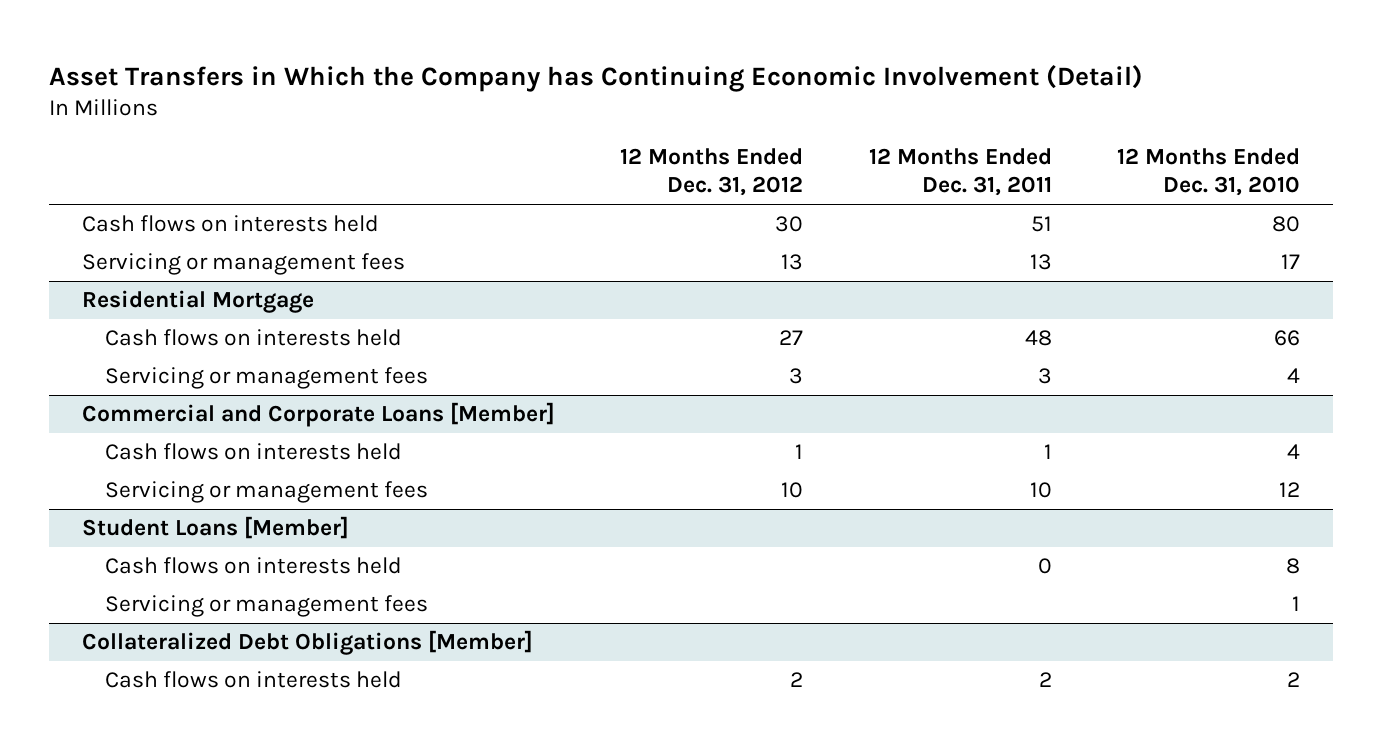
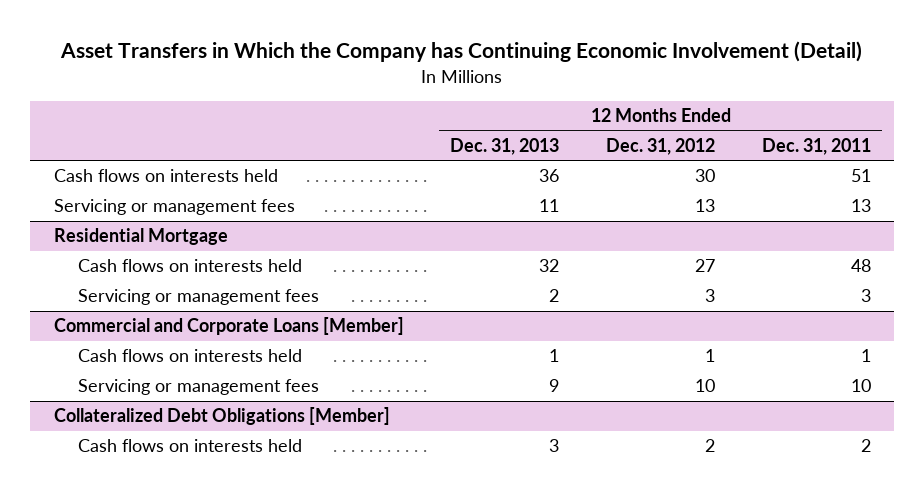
[1117,148,1301,197] 12 Months Ended Dec. 31, 2010 -> none
none -> [450,137,560,155] Dec. 31, 2013
[81,516,349,540] Student Loans [Member] -> none
[104,557,402,575] Cash flows on interests held -> none
[104,595,428,618] Servicing or management fees -> none

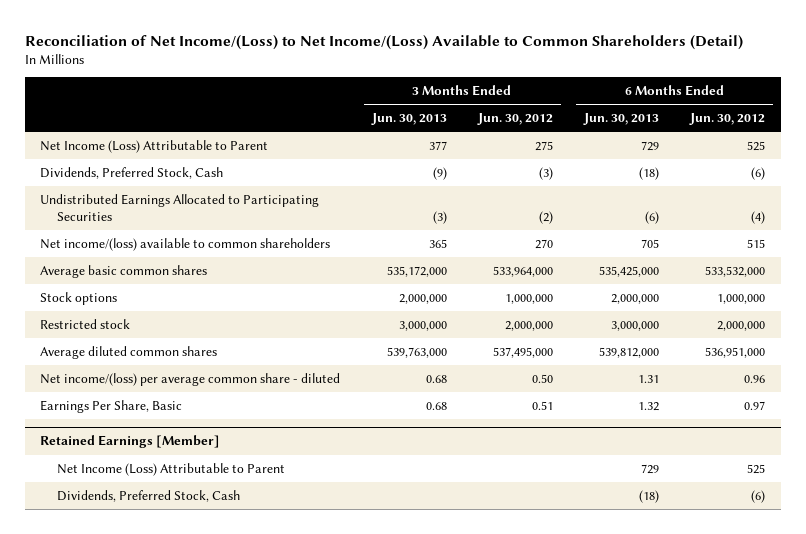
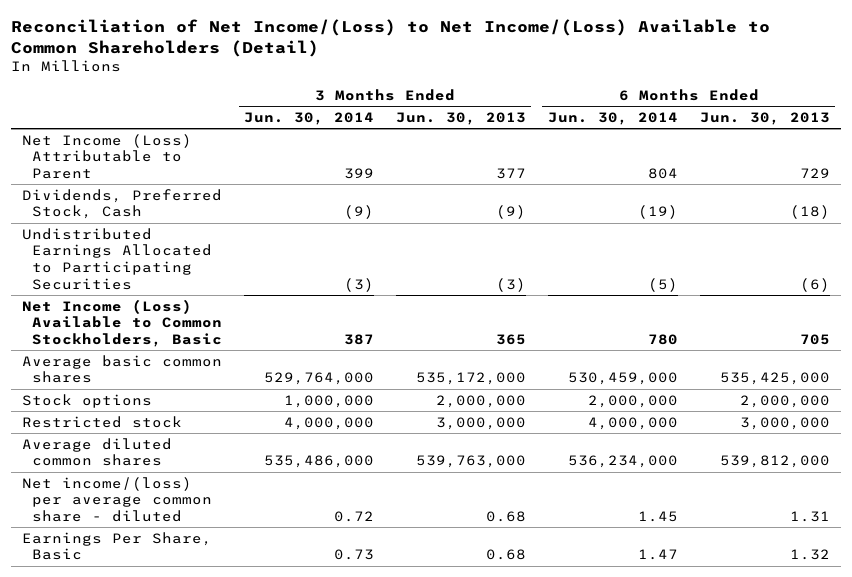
[476,113,553,126] Jun. 30, 2012 -> none
[689,113,766,126] Jun. 30, 2012 -> none
none -> [243,112,374,126] Jun. 30, 2014
none -> [547,112,678,126] Jun. 30, 2014
[40,237,331,251] Net income/(loss) available to common shareholders -> [22,298,223,348] Net Income (Loss) Available to Common Stockholders, Basic
[40,435,221,449] Retained Earnings [Member] -> none
[57,462,286,476] Net Income (Loss) Attributable to Parent -> none
[57,489,241,502] Dividends, Preferred Stock, Cash -> none

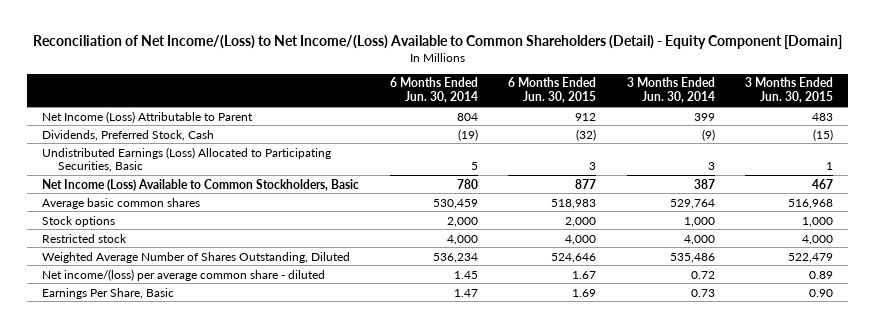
[11,18,771,57] Reconciliation of Net Income/(Loss) to Net Income/(Loss) Available to Common Shareholders (Detail) -> [32,34,842,49] Reconciliation of Net Income/(Loss) to Net Income/(Loss) Available to Common Shareholders (Detail) - Equity Component [Domain]
[395,112,526,126] Jun. 30, 2013 -> none
[699,112,830,126] Jun. 30, 2013 -> none
none -> [508,77,597,104] 6 Months Ended Jun. 30, 2015
none -> [745,77,834,104] 3 Months Ended Jun. 30, 2015
[22,227,213,290] Undistributed Earnings Allocated to Participating Securities -> [42,146,332,173] Undistributed Earnings (Loss) Allocated to Participating Securities, Basic
[343,277,374,292] (3) -> [707,162,715,171] 3
[647,277,678,292] (5) -> [470,162,478,171] 5
[263,372,374,386] 529,764,000 -> [669,198,715,209] 529,764
[567,372,678,386] 530,459,000 -> [432,198,478,209] 530,459
[283,394,374,408] 1,000,000 -> [683,216,715,227] 1,000
[587,394,678,408] 2,000,000 -> [446,216,478,227] 2,000
[283,416,374,430] 4,000,000 -> [683,234,715,245] 4,000
[587,416,678,430] 4,000,000 -> [446,234,478,245] 4,000
[22,437,173,467] Average diluted common shares -> [42,251,351,263] Weighted Average Number of Shares Outstanding, Diluted
[263,455,374,469] 535,486,000 -> [669,252,715,263] 535,486
[567,455,678,469] 536,234,000 -> [432,252,478,263] 536,234

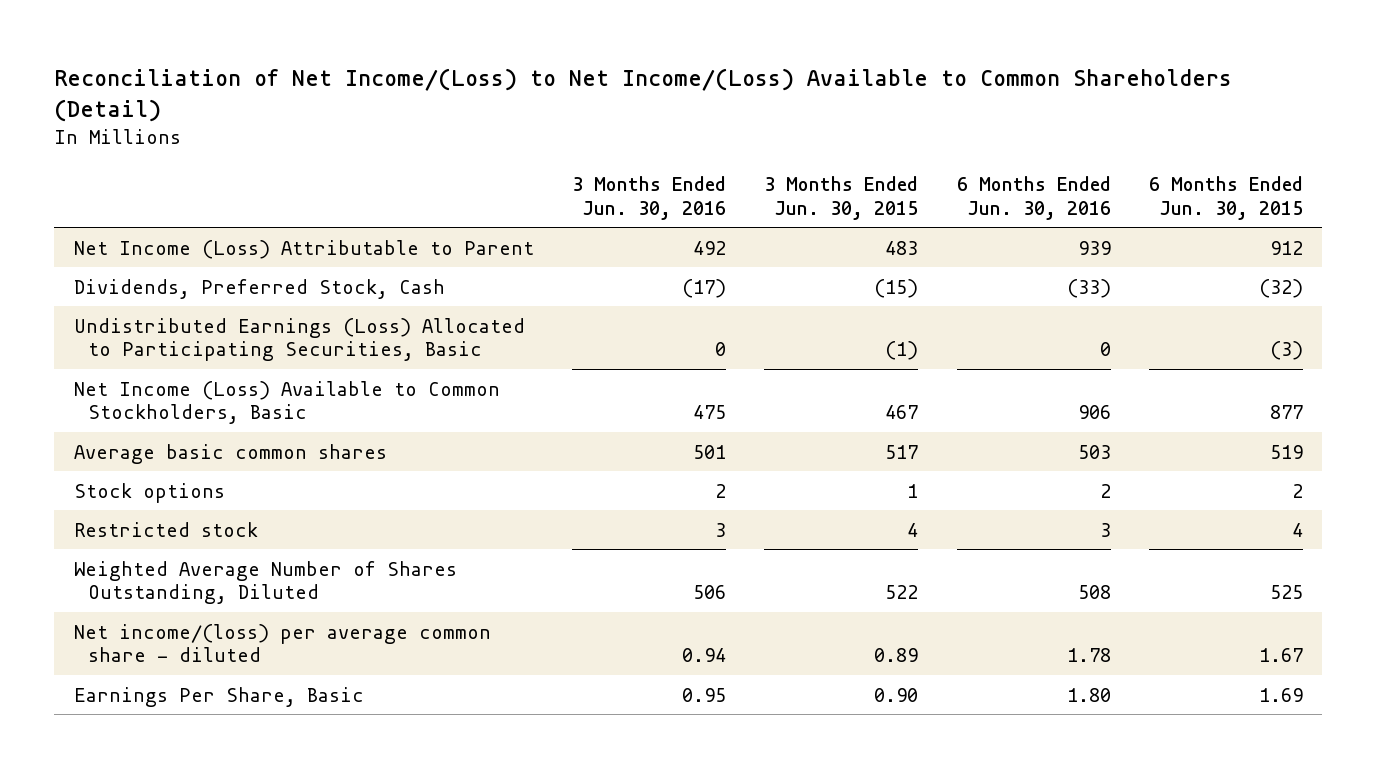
[32,34,842,49] Reconciliation of Net Income/(Loss) to Net Income/(Loss) Available to Common Shareholders (Detail) - Equity Component [Domain] -> [54,67,1233,122] Reconciliation of Net Income/(Loss) to Net Income/(Loss) Available to Common Shareholders (Detail)
[389,77,478,104] 6 Months Ended Jun. 30, 2014 -> none
[626,77,715,104] 3 Months Ended Jun. 30, 2014 -> none
none -> [572,175,727,220] 3 Months Ended Jun. 30, 2016
none -> [956,175,1111,220] 6 Months Ended Jun. 30, 2016
[589,162,597,171] 3 -> [1270,341,1304,361] (3)
[826,162,834,171] 1 -> [885,341,919,361] (1)
[551,198,597,209] 518,983 -> [1270,444,1304,459] 519
[788,198,834,209] 516,968 -> [885,444,919,459] 517
[565,216,597,227] 2,000 -> [1292,483,1304,498] 2
[802,216,834,227] 1,000 -> [907,483,919,498] 1
[565,234,597,245] 4,000 -> [1292,522,1304,537] 4
[802,234,834,245] 4,000 -> [907,522,919,537] 4
[551,252,597,263] 524,646 -> [1270,585,1304,600] 525
[788,252,834,263] 522,479 -> [885,585,919,600] 522

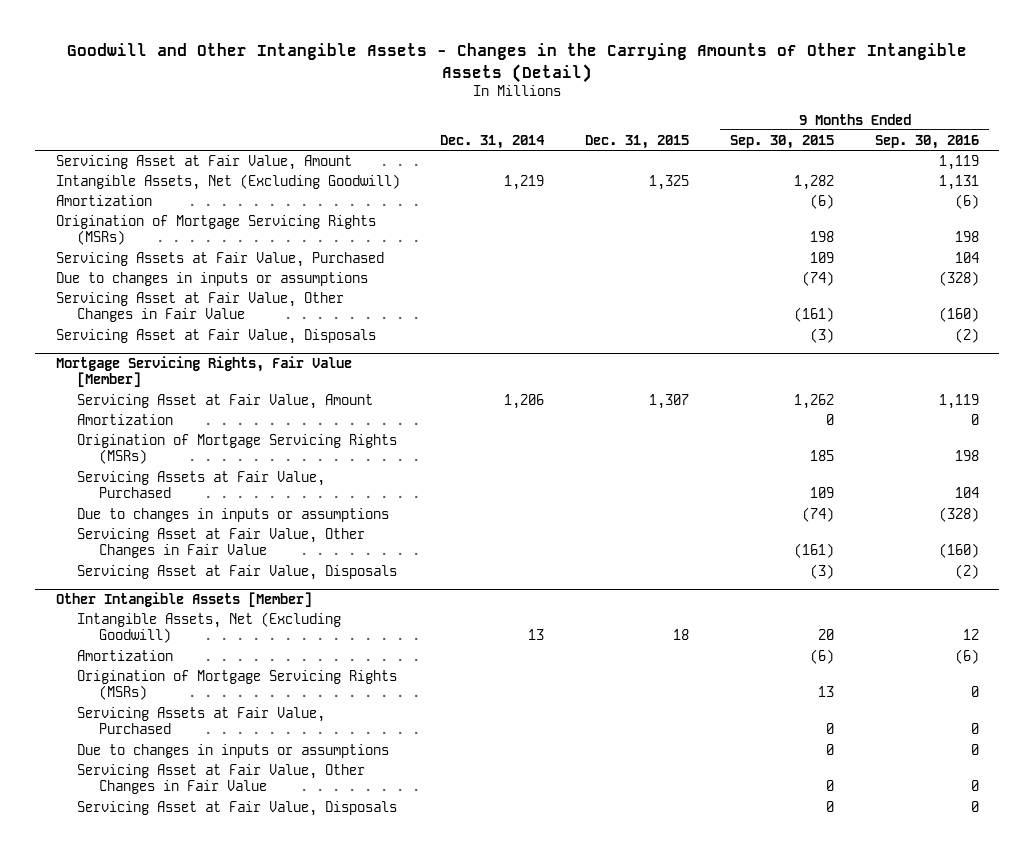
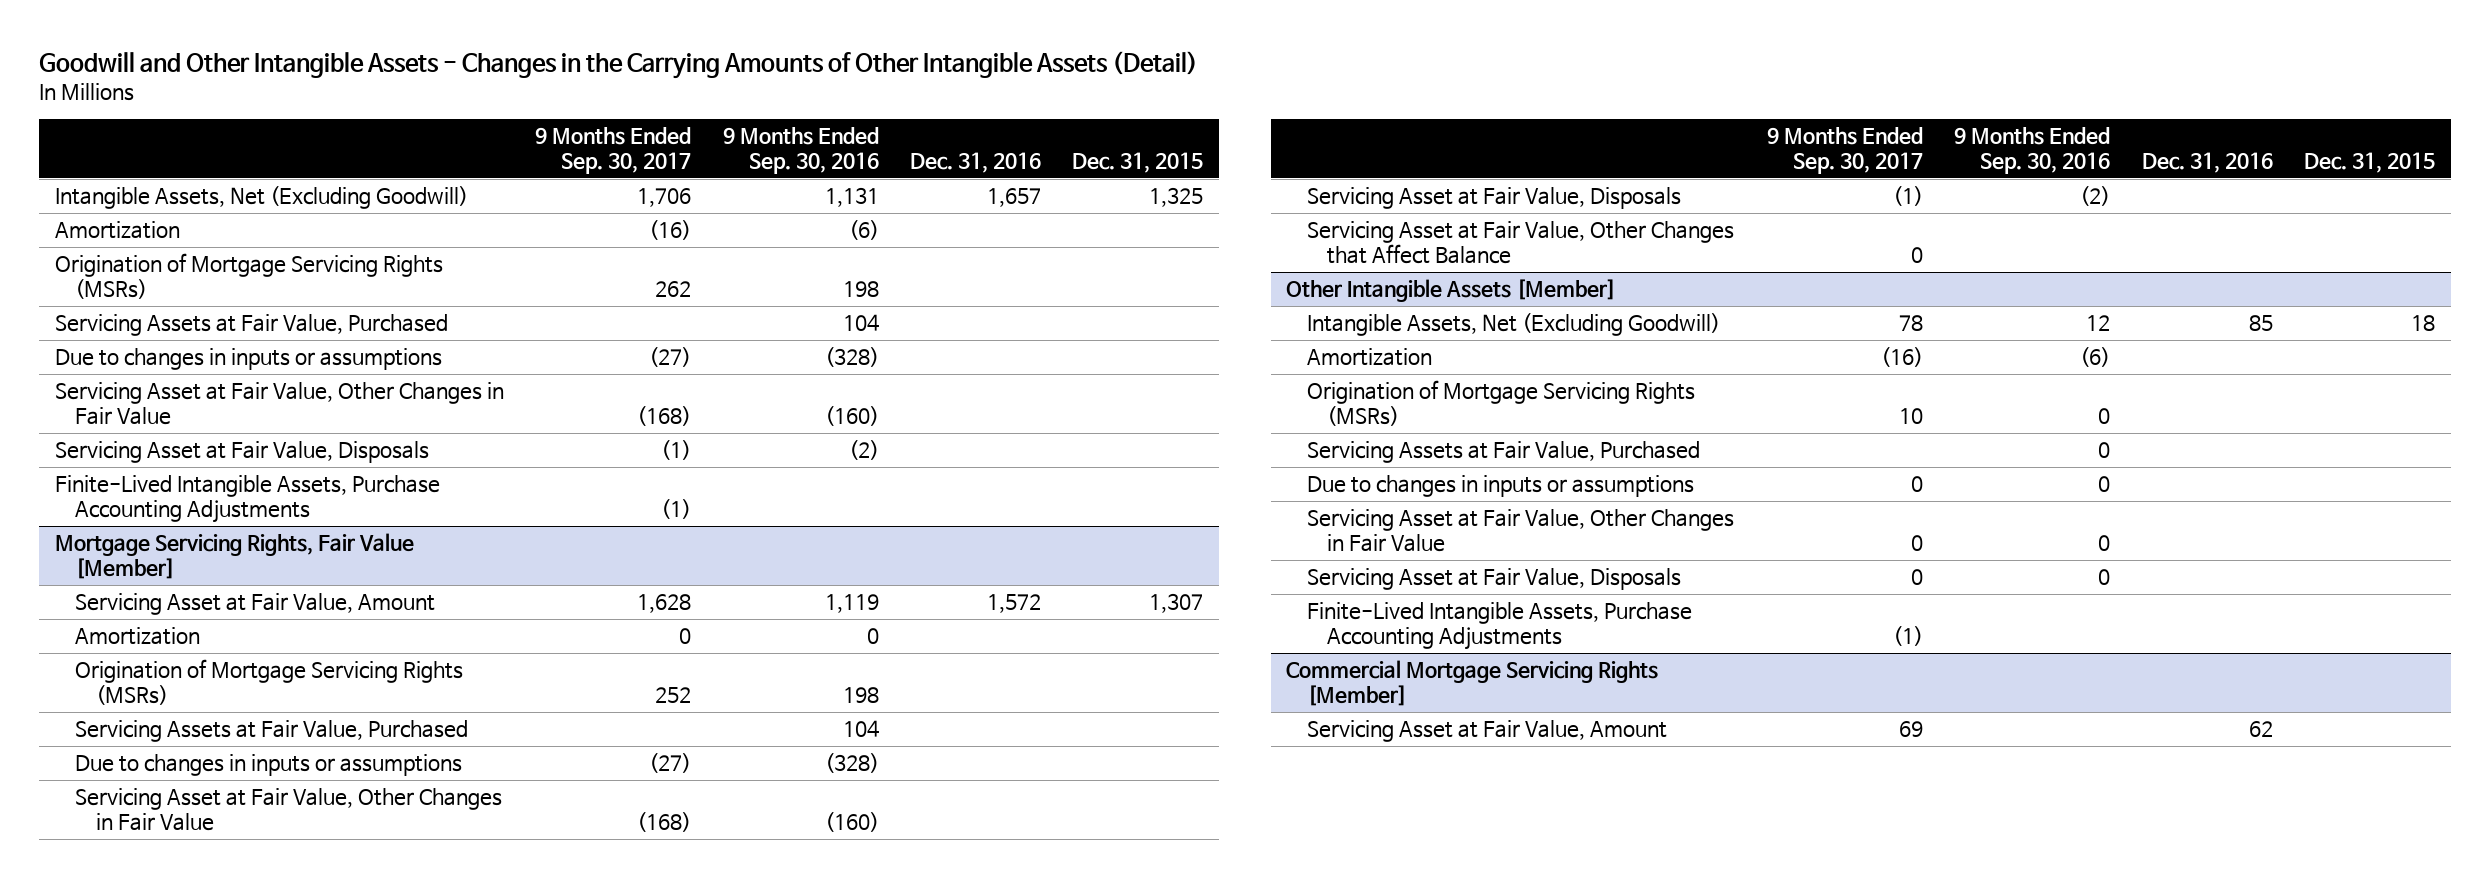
[440,134,546,149] Dec. 31, 2014 -> none
[730,134,835,149] Sep. 30, 2015 -> none
none -> [535,127,692,175] 9 Months Ended Sep. 30, 2017
none -> [909,152,1041,174] Dec. 31, 2016
[55,154,352,170] Servicing Asset at Fair Value, Amount -> none
none -> [54,475,440,524] Finite-Lived Intangible Assets, Purchase Accounting Adjustments
none -> [1306,221,1734,265] Servicing Asset at Fair Value, Other Changes that Affect Balance
none -> [1306,602,1692,651] Finite-Lived Intangible Assets, Purchase Accounting Adjustments
none -> [1286,660,1659,707] Commercial Mortgage Servicing Rights [Member]
none -> [1306,720,1667,743] Servicing Asset at Fair Value, Amount

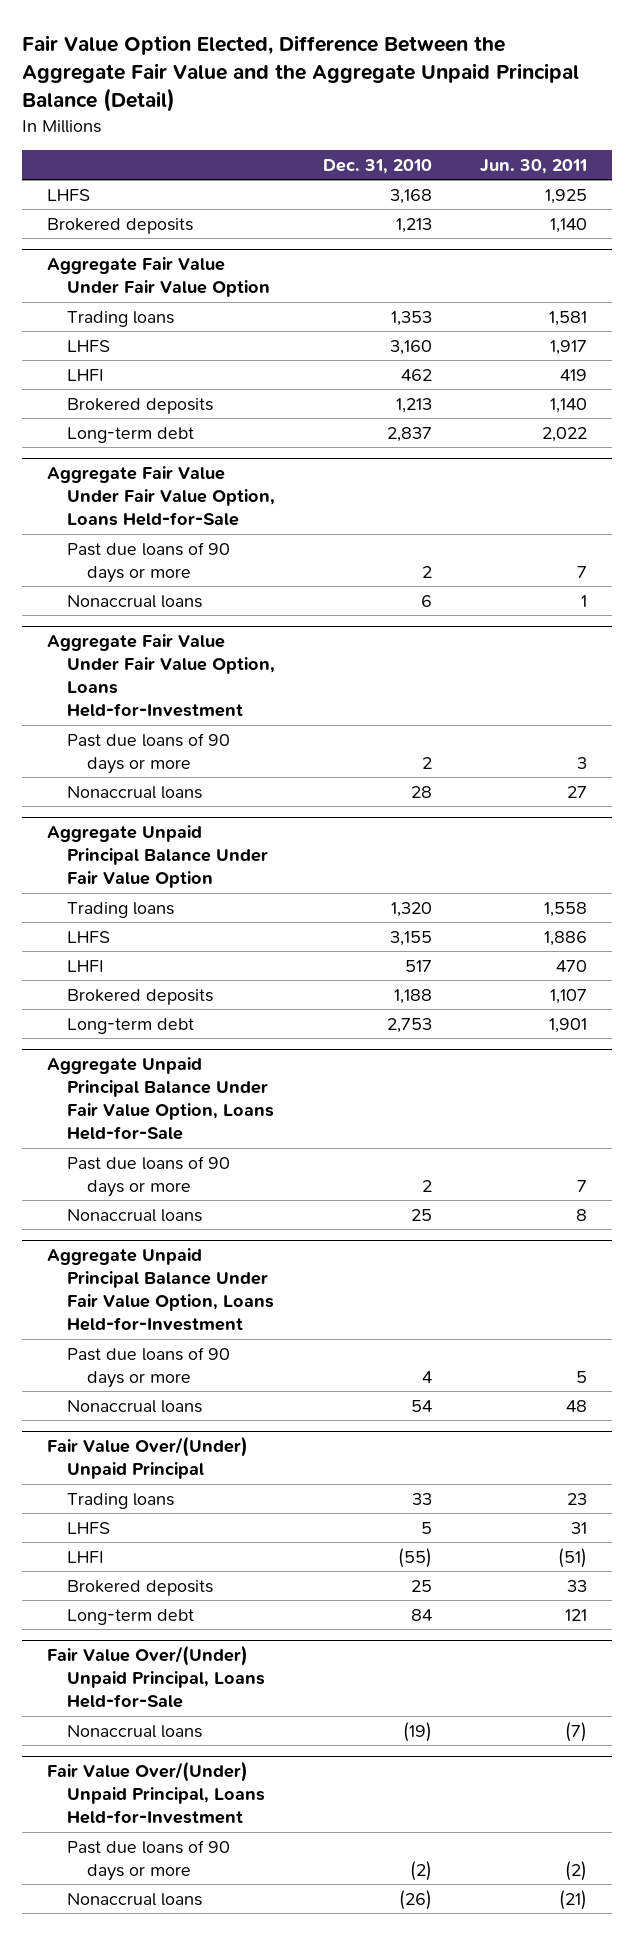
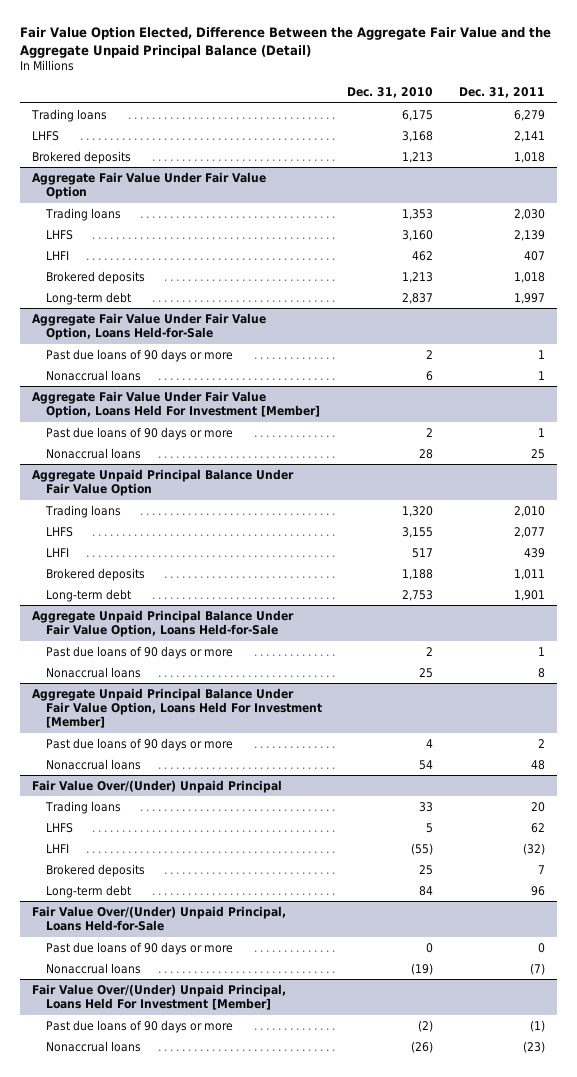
[480,158,588,174] Jun. 30, 2011 -> none
none -> [458,87,545,99] Dec. 31, 2011
none -> [31,108,108,122] Trading loans
[46,634,275,718] Aggregate Fair Value Under Fair Value Option, Loans Held-for-Investment -> [32,390,321,419] Aggregate Fair Value Under Fair Value Option, Loans Held For Investment [Member]
[46,1248,274,1332] Aggregate Unpaid Principal Balance Under Fair Value Option, Loans Held-for-Investment -> [32,687,323,729] Aggregate Unpaid Principal Balance Under Fair Value Option, Loans Held For Investment [Member]
none -> [46,941,234,955] Past due loans of 90 days or more
[46,1761,265,1825] Fair Value Over/(Under) Unpaid Principal, Loans Held-for-Investment -> [32,983,287,1011] Fair Value Over/(Under) Unpaid Principal, Loans Held For Investment [Member]

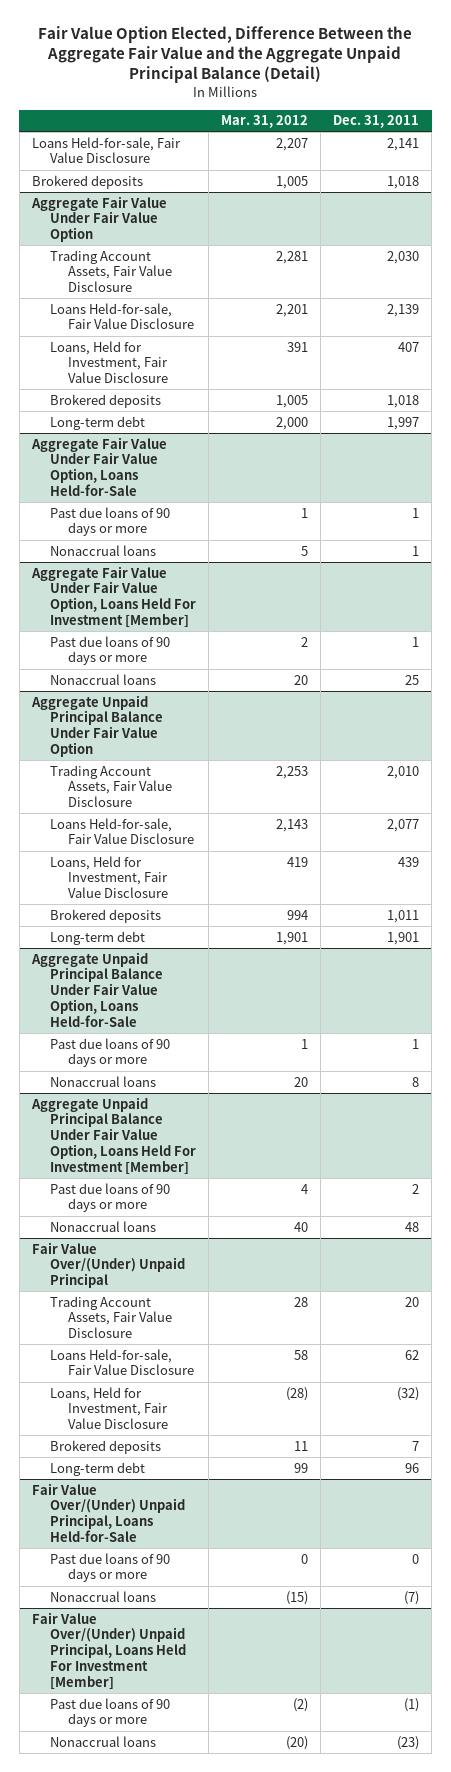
[347,87,434,99] Dec. 31, 2010 -> none
none -> [220,115,308,129] Mar. 31, 2012
[31,108,108,122] Trading loans -> none
[32,130,60,141] LHFS -> [31,136,181,164] Loans Held-for-sale, Fair Value Disclosure
[45,207,122,221] Trading loans -> [49,249,172,293] Trading Account Assets, Fair Value Disclosure
[46,229,74,240] LHFS -> [49,302,194,330] Loans Held-for-sale, Fair Value Disclosure
[46,250,70,260] LHFI -> [49,340,168,384] Loans, Held for Investment, Fair Value Disclosure
[45,504,122,518] Trading loans -> [49,764,172,808] Trading Account Assets, Fair Value Disclosure
[46,526,74,537] LHFS -> [49,817,194,845] Loans Held-for-sale, Fair Value Disclosure
[46,547,70,557] LHFI -> [49,855,168,899] Loans, Held for Investment, Fair Value Disclosure
[45,800,122,814] Trading loans -> [49,1295,172,1339] Trading Account Assets, Fair Value Disclosure
[46,822,74,833] LHFS -> [49,1348,194,1376] Loans Held-for-sale, Fair Value Disclosure
[46,843,70,853] LHFI -> [49,1386,168,1430] Loans, Held for Investment, Fair Value Disclosure

